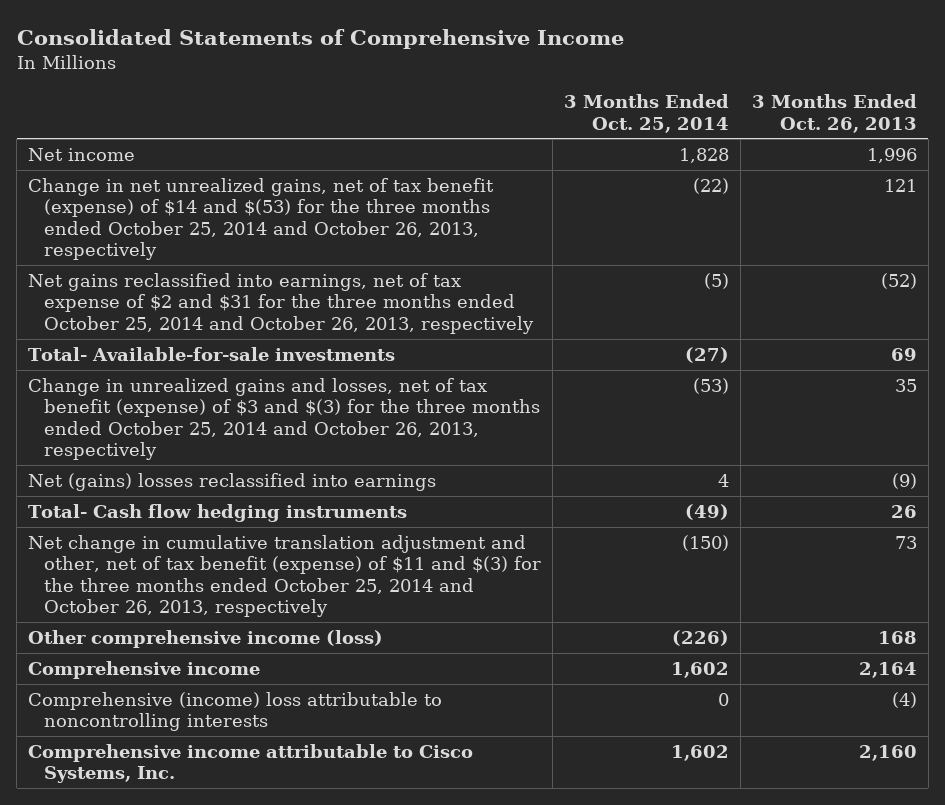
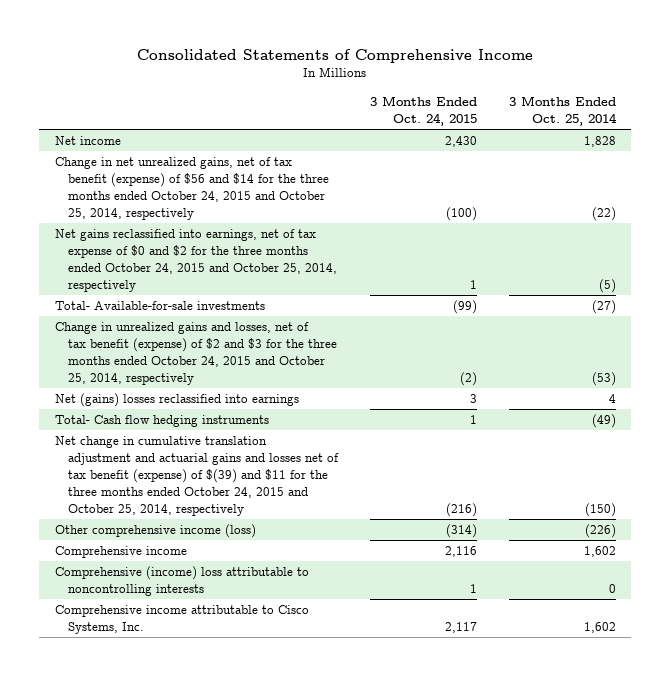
[751,94,917,133] 3 Months Ended Oct. 26, 2013 -> none
none -> [369,95,477,126] 3 Months Ended Oct. 24, 2015
[28,177,495,261] Change in net unrealized gains, net of tax benefit (expense) of $14 and $(53) for the three months ended October 25, 2014 and October 26, 2013, respectively -> [55,157,329,221] Change in net unrealized gains, net of tax benefit (expense) of $56 and $14 for the three months ended October 24, 2015 and October 25, 2014, respectively
[28,272,534,334] Net gains reclassified into earnings, net of tax expense of $2 and $31 for the three months ended October 25, 2014 and October 26, 2013, respectively -> [55,229,337,293] Net gains reclassified into earnings, net of tax expense of $0 and $2 for the three months ended October 24, 2015 and October 25, 2014, respectively
[28,377,540,461] Change in unrealized gains and losses, net of tax benefit (expense) of $3 and $(3) for the three months ended October 25, 2014 and October 26, 2013, respectively -> [55,322,337,386] Change in unrealized gains and losses, net of tax benefit (expense) of $2 and $3 for the three months ended October 24, 2015 and October 25, 2014, respectively
[28,534,541,618] Net change in cumulative translation adjustment and other, net of tax benefit (expense) of $11 and $(3) for the three months ended October 25, 2014 and October 26, 2013, respectively -> [55,436,339,516] Net change in cumulative translation adjustment and actuarial gains and losses net of tax benefit (expense) of $(39) and $11 for the three months ended October 24, 2015 and October 25, 2014, respectively

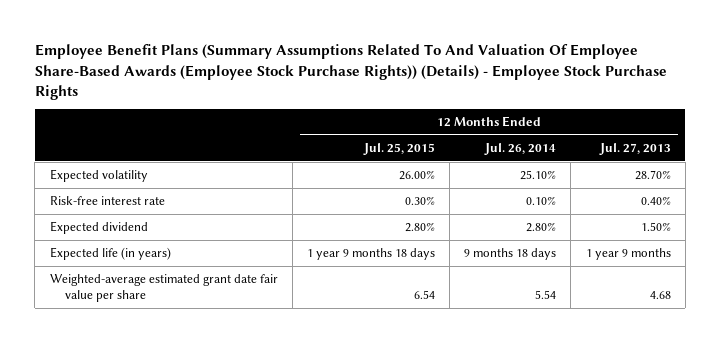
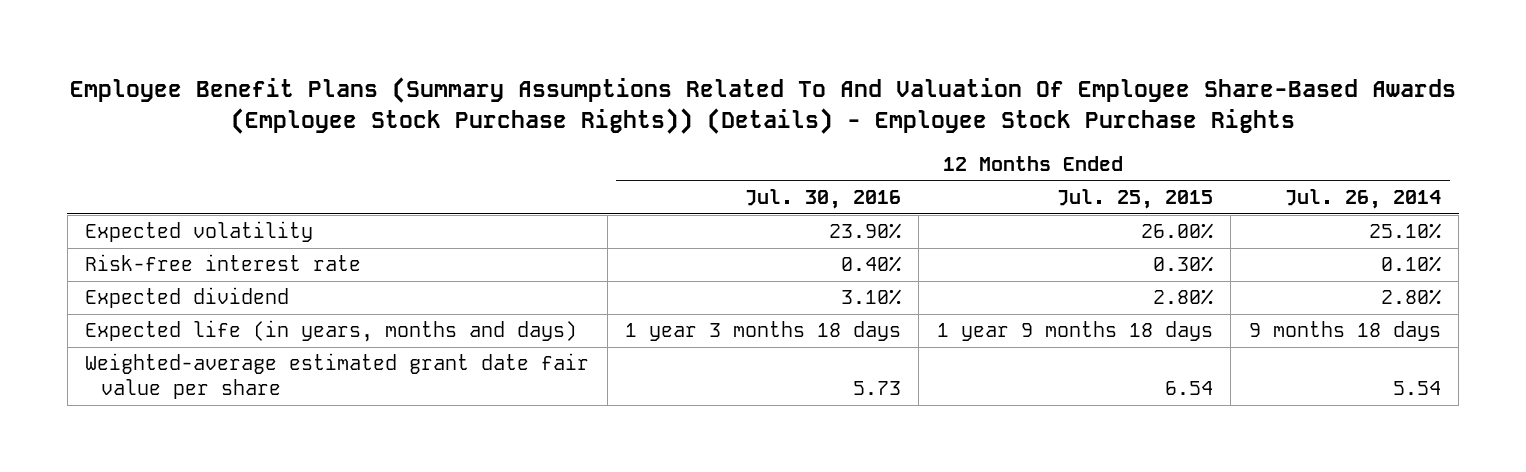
[598,143,671,156] Jul. 27, 2013 -> none
none -> [745,188,902,209] Jul. 30, 2016
[49,247,171,261] Expected life (in years) -> [85,320,578,343] Expected life (in years, months and days)

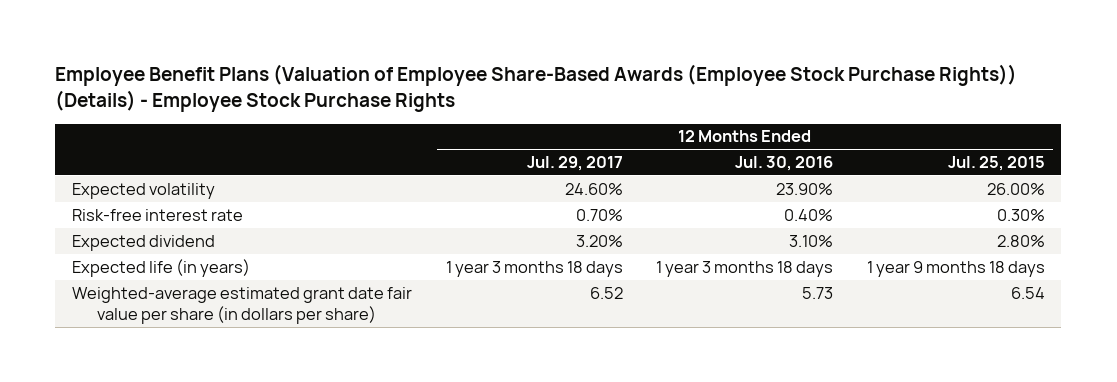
[69,77,1456,134] Employee Benefit Plans (Summary Assumptions Related To And Valuation Of Employee Share-Based Awards (Employee Stock Purchase Rights)) (Details) - Employee Stock Purchase Rights -> [55,64,1018,112] Employee Benefit Plans (Valuation of Employee Share-Based Awards (Employee Stock Purchase Rights)) (Details) - Employee Stock Purchase Rights
[1284,188,1441,209] Jul. 26, 2014 -> none
none -> [526,156,623,172] Jul. 29, 2017
[85,320,578,343] Expected life (in years, months and days) -> [72,258,251,277] Expected life (in years)
[85,353,590,400] Weighted-average estimated grant date fair value per share -> [72,286,413,325] Weighted-average estimated grant date fair value per share (in dollars per share)

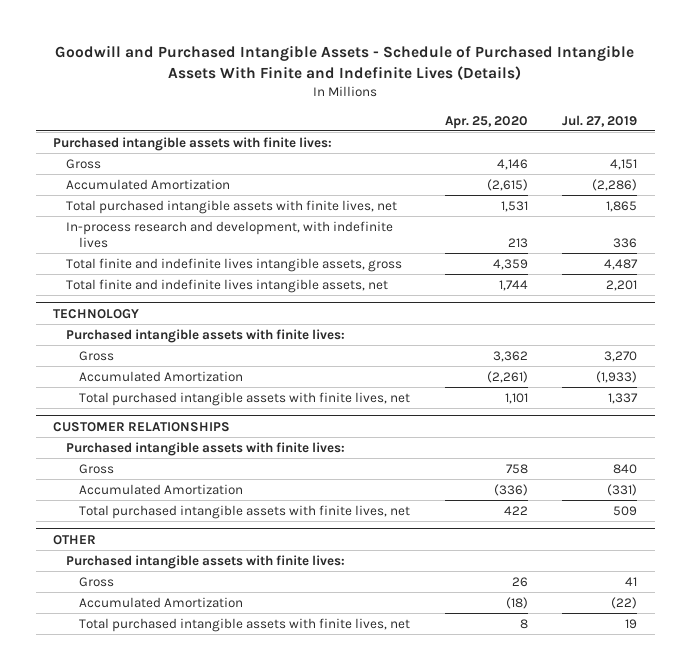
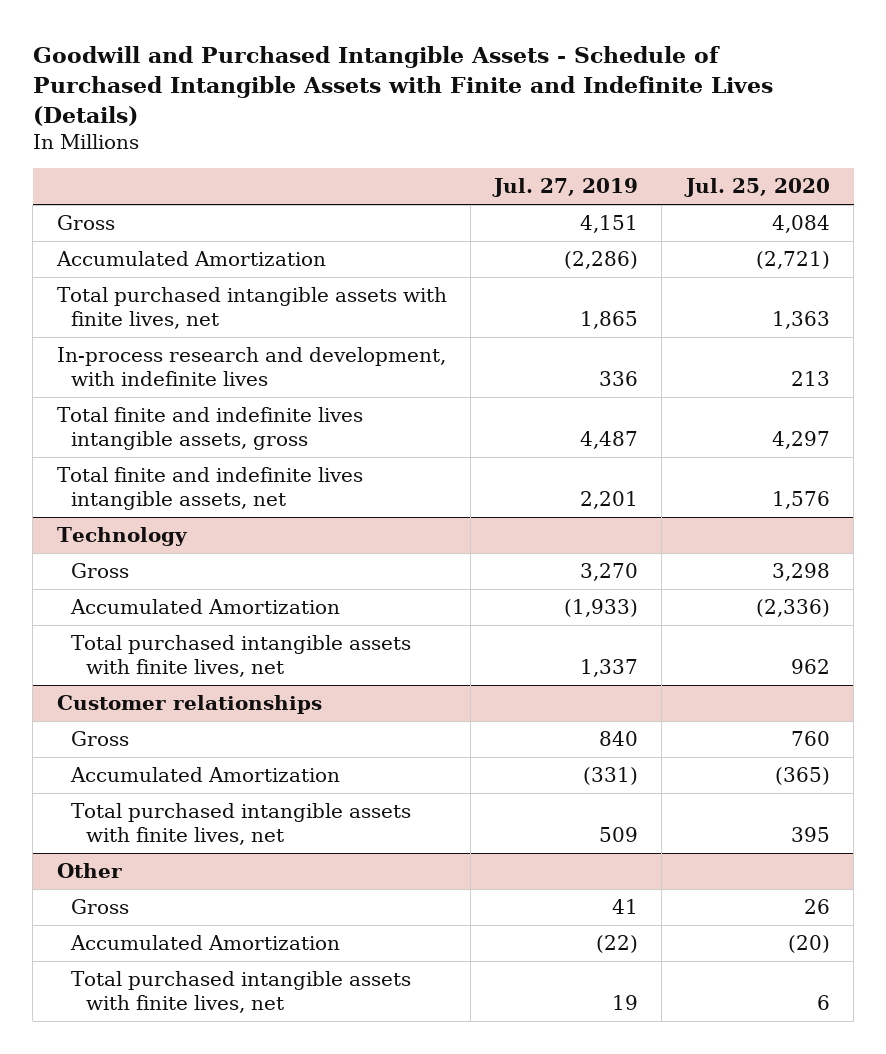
[55,44,635,80] Goodwill and Purchased Intangible Assets - Schedule of Purchased Intangible Assets With Finite and Indefinite Lives (Details) -> [32,45,773,126] Goodwill and Purchased Intangible Assets - Schedule of Purchased Intangible Assets with Finite and Indefinite Lives (Details)
[444,115,528,129] Apr. 25, 2020 -> none
none -> [683,178,830,198] Jul. 25, 2020
[53,136,333,151] Purchased intangible assets with finite lives: -> none
[66,328,346,343] Purchased intangible assets with finite lives: -> none
[53,308,140,319] TECHNOLOGY -> [56,527,188,547] Technology
[66,441,346,456] Purchased intangible assets with finite lives: -> none
[53,421,231,432] CUSTOMER RELATIONSHIPS -> [56,695,322,715] Customer relationships
[66,554,346,569] Purchased intangible assets with finite lives: -> none
[53,534,97,545] OTHER -> [56,863,122,879] Other

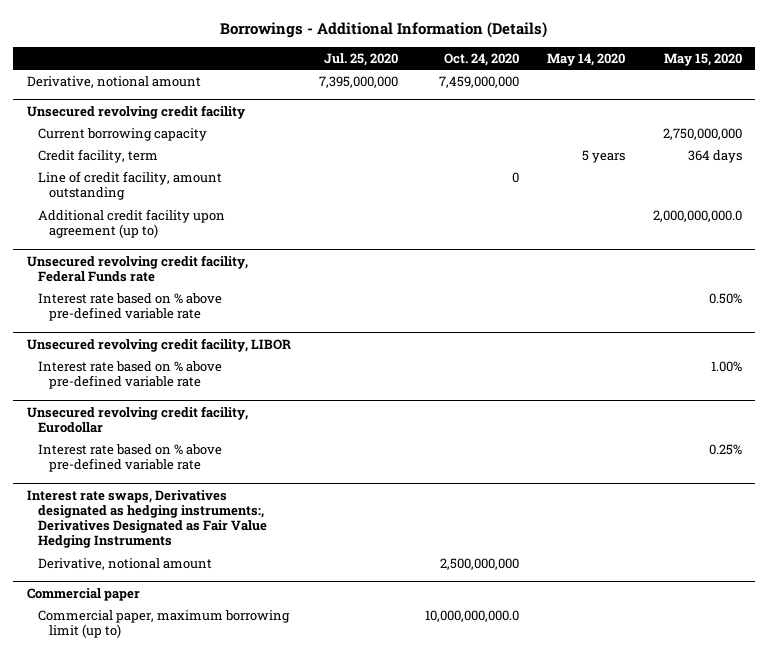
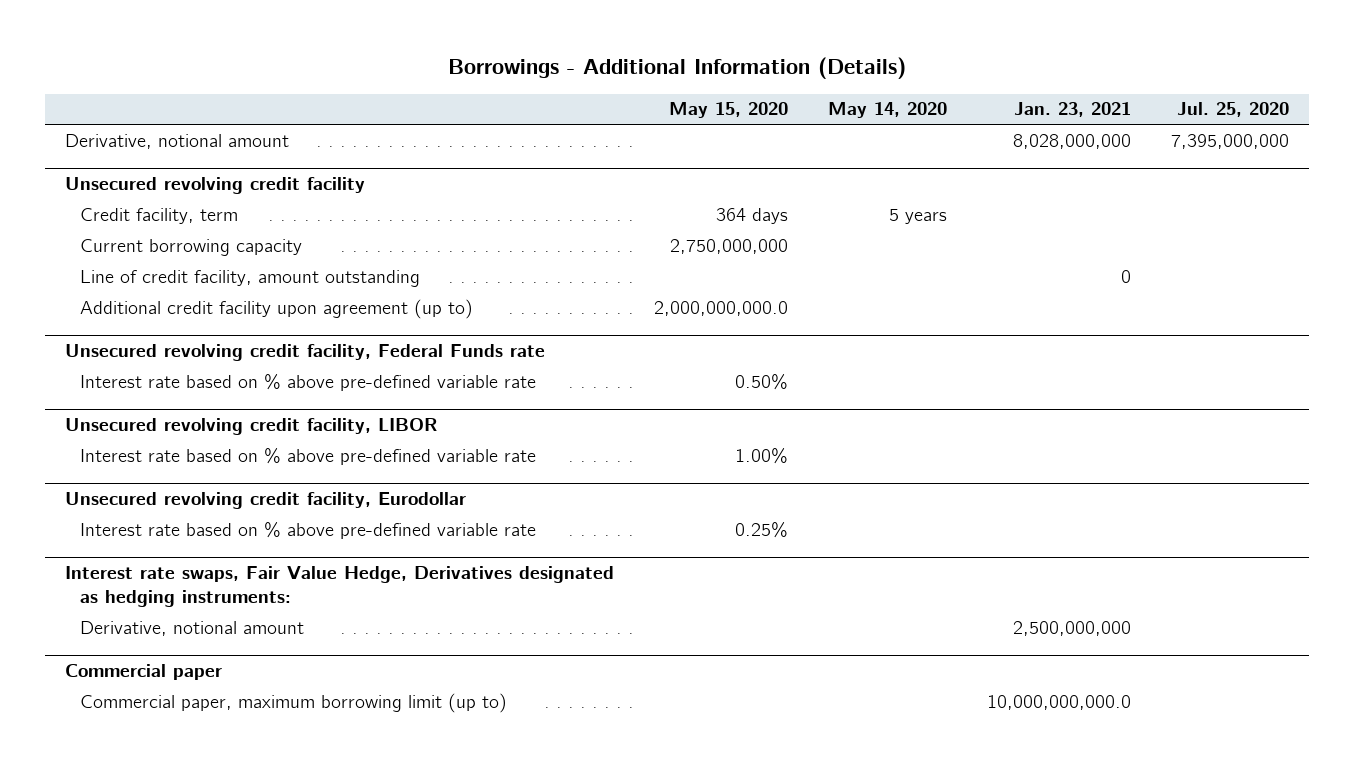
[444,52,520,66] Oct. 24, 2020 -> none
none -> [1014,102,1132,118] Jan. 23, 2021
[37,127,207,141] Current borrowing capacity -> [79,238,302,256] Current borrowing capacity
[27,489,267,549] Interest rate swaps, Derivatives designated as hedging instruments:, Derivatives Designated as Fair Value Hedging Instruments -> [64,565,614,607] Interest rate swaps, Fair Value Hedge, Derivatives designated as hedging instruments:

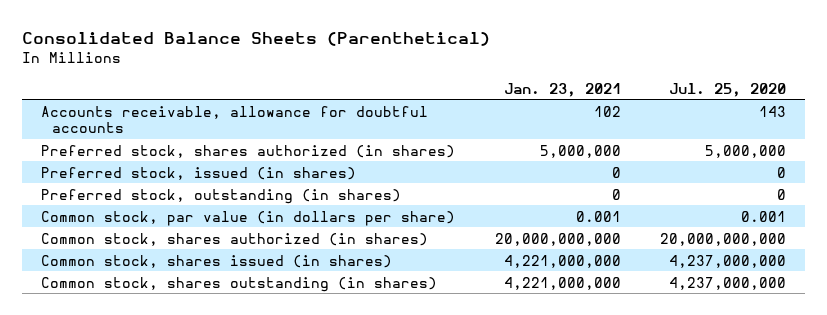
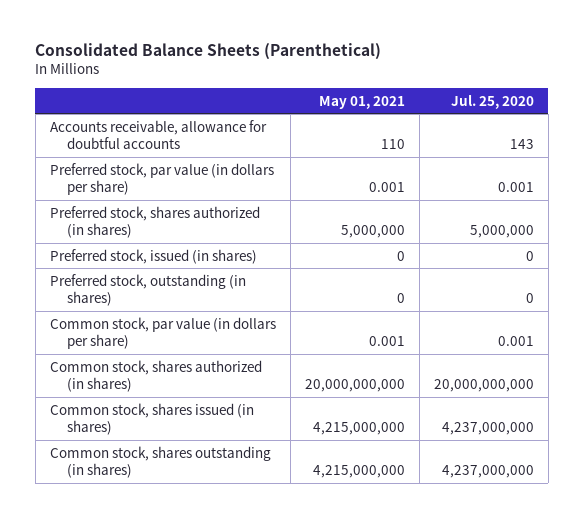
[503,82,621,97] Jan. 23, 2021 -> none
none -> [318,95,405,109] May 01, 2021
none -> [49,162,274,196] Preferred stock, par value (in dollars per share)

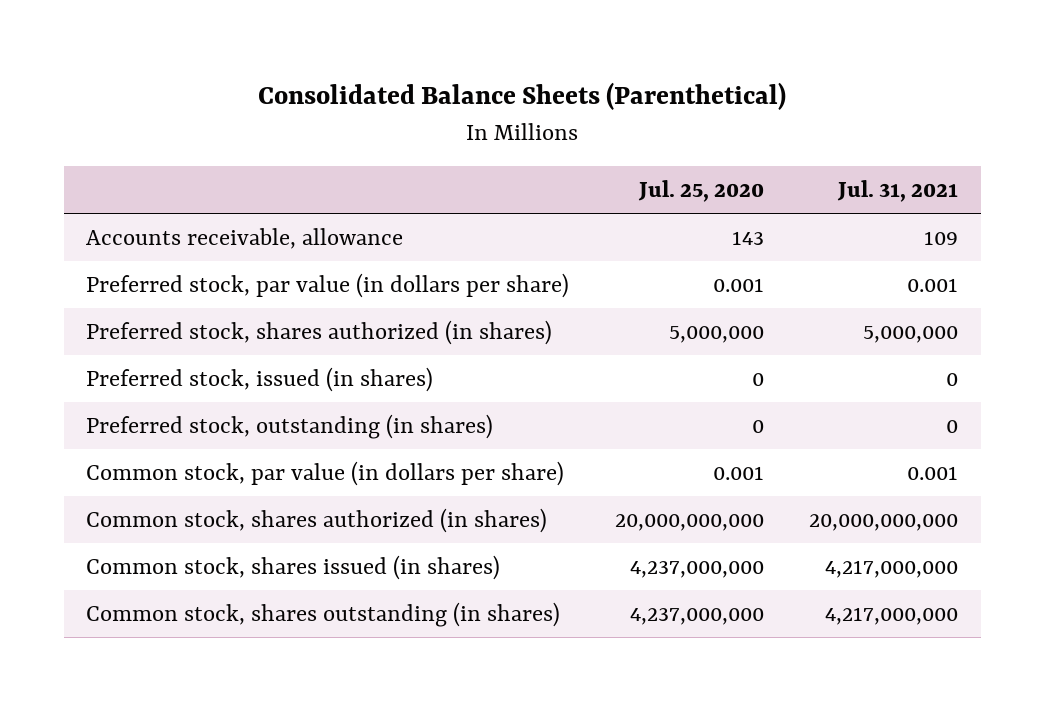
[318,95,405,109] May 01, 2021 -> none
none -> [837,179,959,202] Jul. 31, 2021
[49,119,267,150] Accounts receivable, allowance for doubtful accounts -> [86,228,404,250] Accounts receivable, allowance

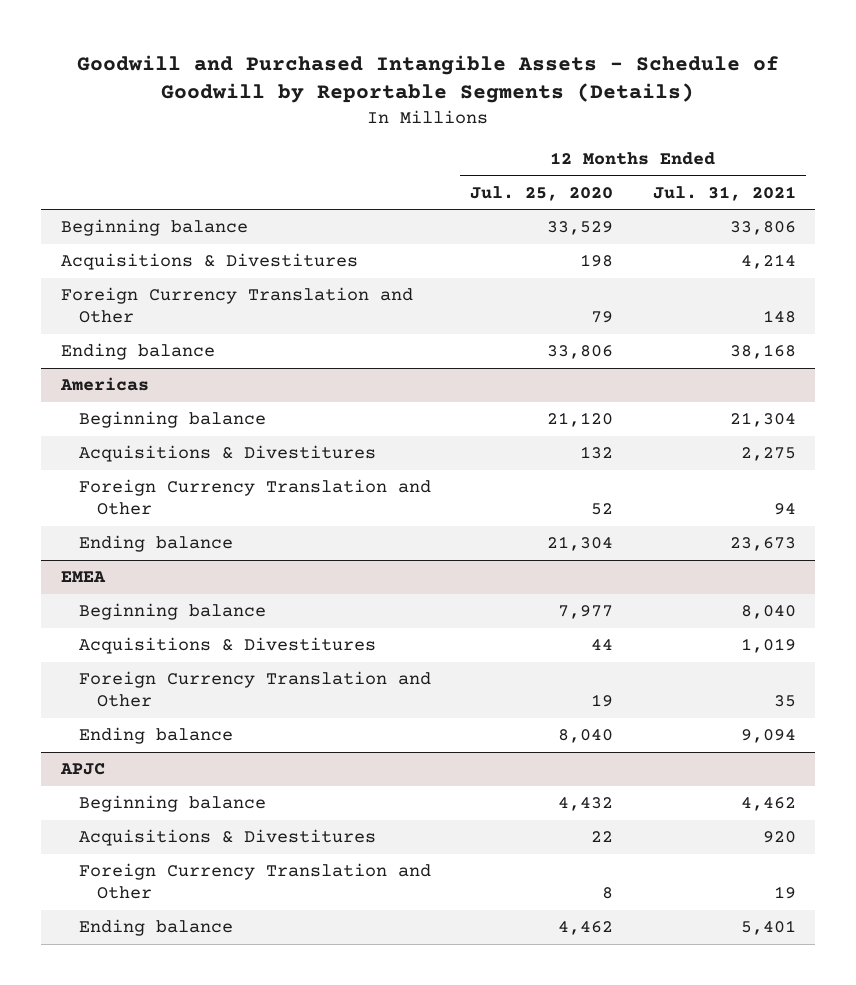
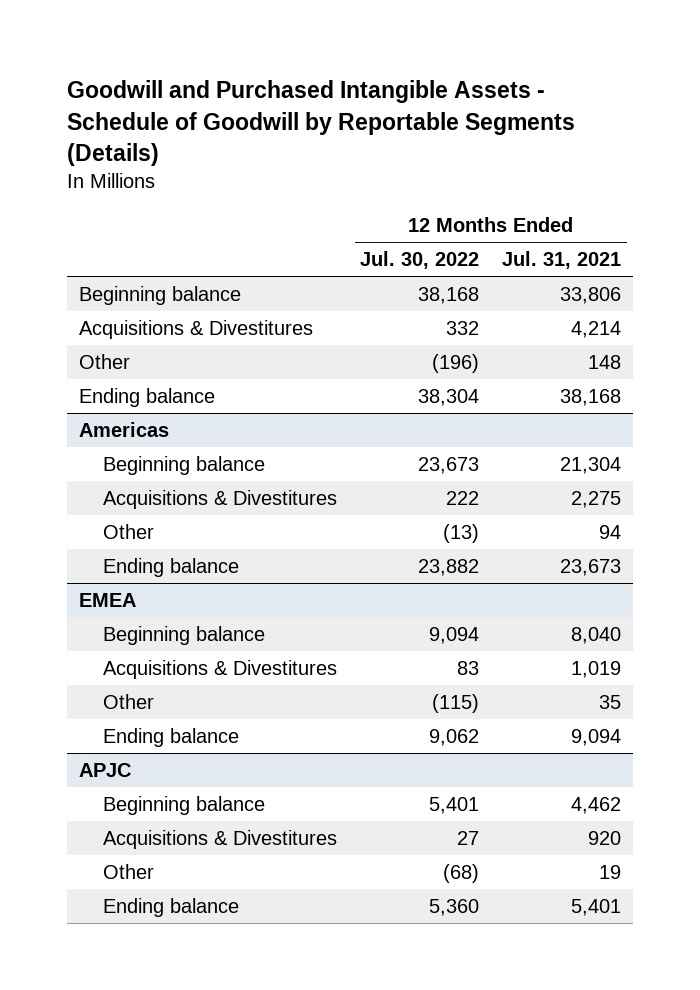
[470,185,614,201] Jul. 25, 2020 -> none
none -> [360,251,480,270] Jul. 30, 2022
[60,287,413,324] Foreign Currency Translation and Other -> [78,353,130,369] Other
[78,479,431,516] Foreign Currency Translation and Other -> none
none -> [103,523,155,539] Other
[78,671,431,708] Foreign Currency Translation and Other -> none
none -> [103,693,155,709] Other
[78,863,431,900] Foreign Currency Translation and Other -> none
none -> [103,863,155,879] Other

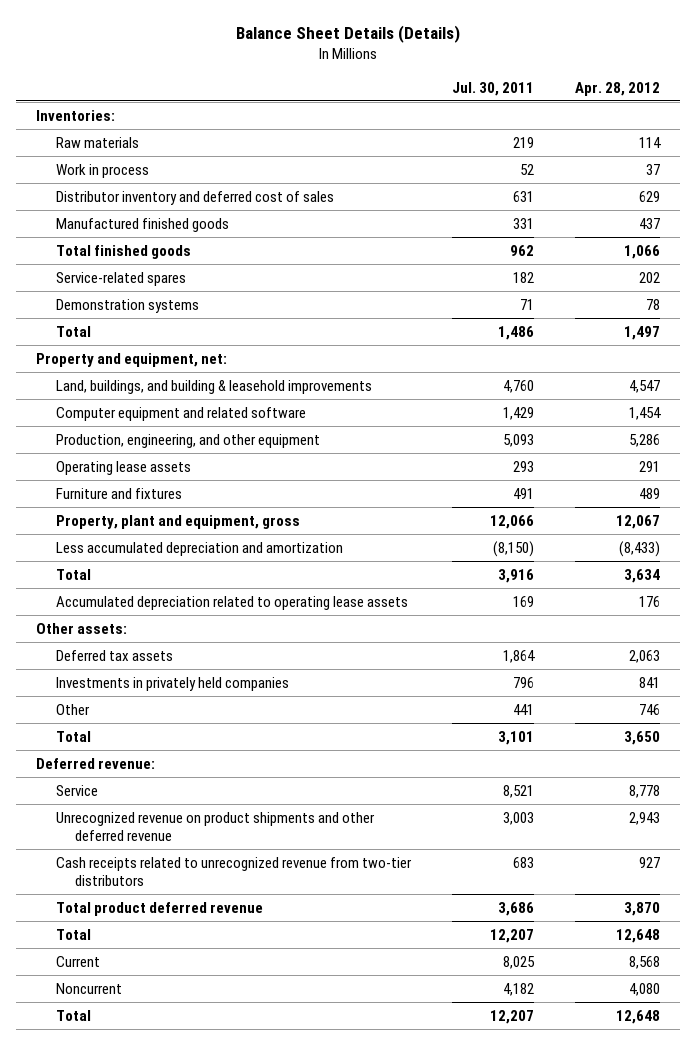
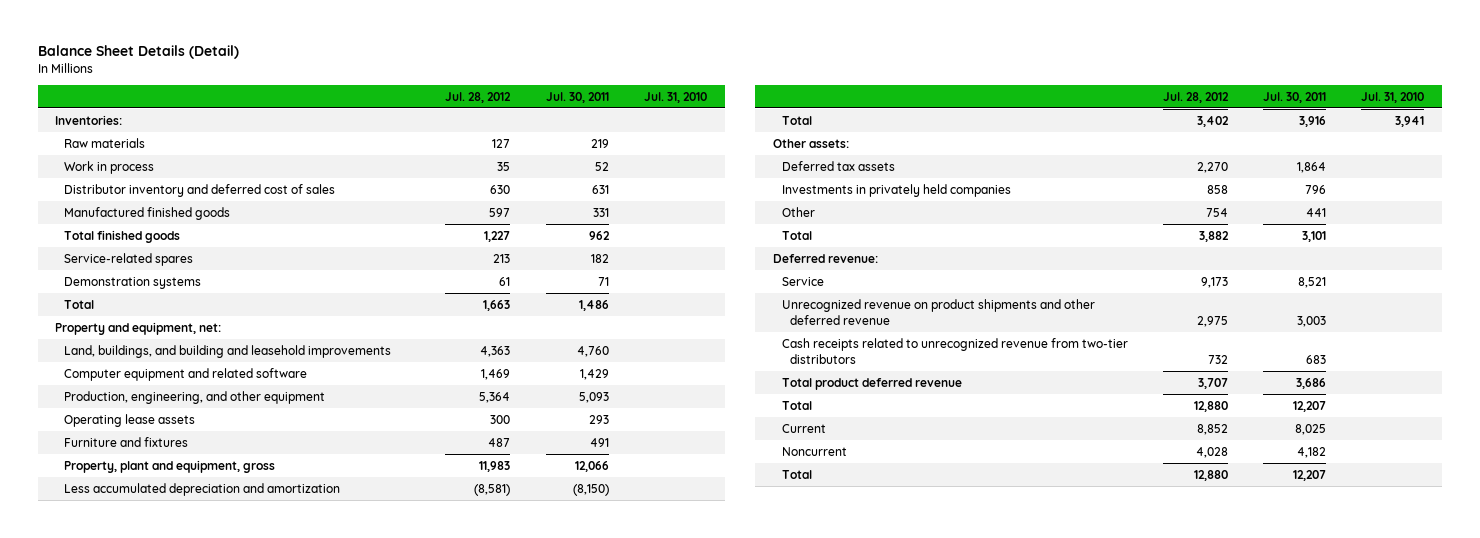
[235,24,460,43] Balance Sheet Details (Details) -> [37,45,239,60] Balance Sheet Details (Detail)
[574,81,660,96] Apr. 28, 2012 -> none
none -> [445,91,512,103] Jul. 28, 2012
none -> [644,91,708,103] Jul. 31, 2010
[55,379,372,394] Land, buildings, and building & leasehold improvements -> [64,344,392,358] Land, buildings, and building and leasehold improvements
[55,595,408,610] Accumulated depreciation related to operating lease assets -> none

